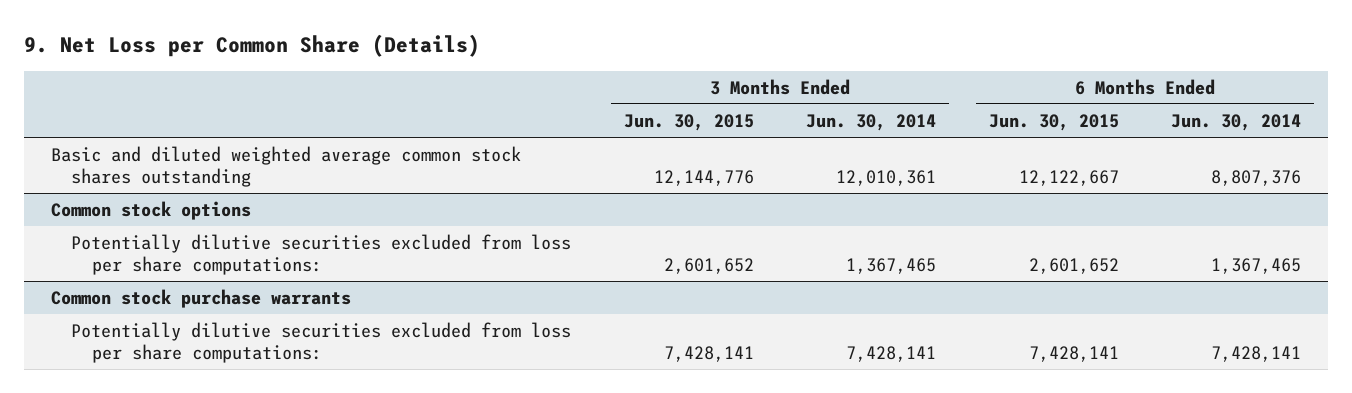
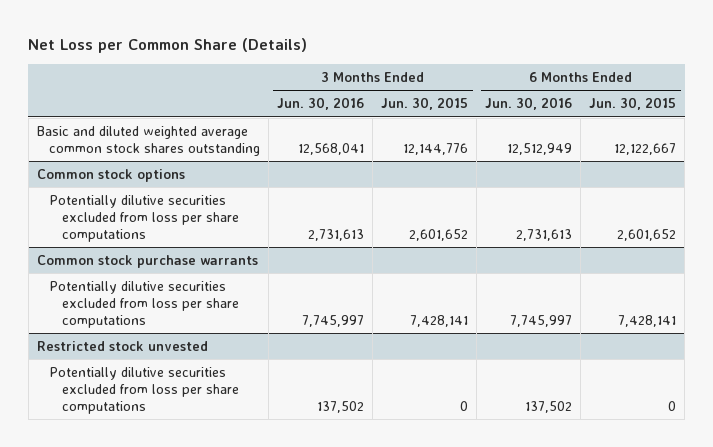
[24,34,481,58] 9. Net Loss per Common Share (Details) -> [28,38,308,54] Net Loss per Common Share (Details)
[806,113,937,131] Jun. 30, 2014 -> none
[1171,113,1302,131] Jun. 30, 2014 -> none
none -> [277,97,365,111] Jun. 30, 2016
none -> [485,97,573,111] Jun. 30, 2016
[71,233,572,276] Potentially dilutive securities excluded from loss per share computations: -> [49,194,240,243] Potentially dilutive securities excluded from loss per share computations
[71,321,572,364] Potentially dilutive securities excluded from loss per share computations: -> [49,280,240,329] Potentially dilutive securities excluded from loss per share computations
none -> [36,340,208,351] Restricted stock unvested
none -> [49,366,240,415] Potentially dilutive securities excluded from loss per share computations

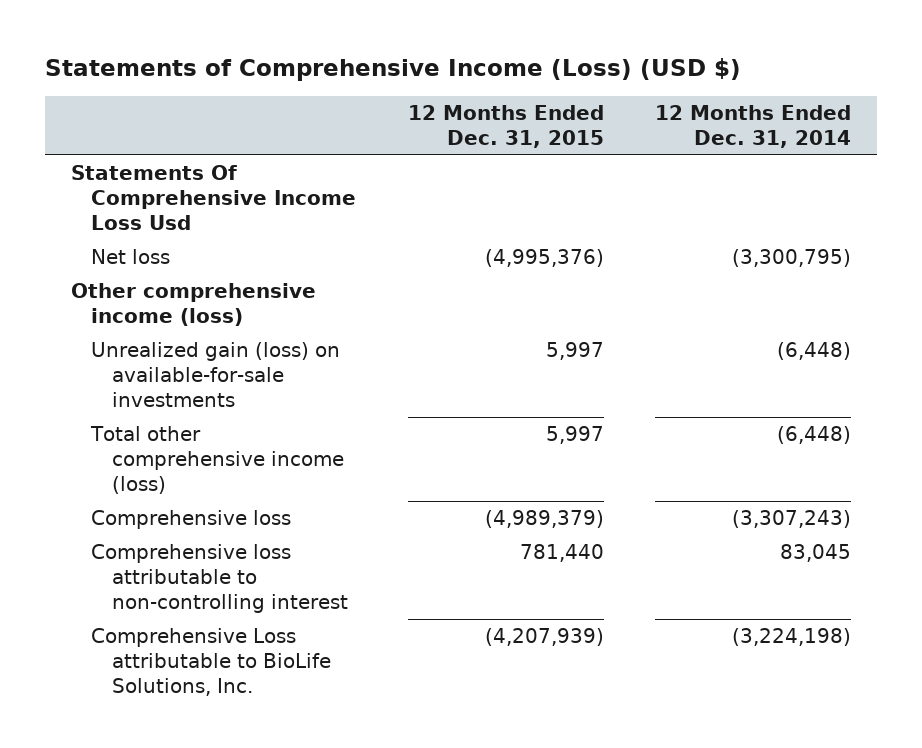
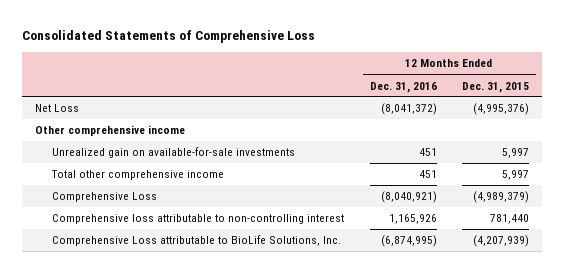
[45,57,742,81] Statements of Comprehensive Income (Loss) (USD $) -> [22,30,316,44] Consolidated Statements of Comprehensive Loss
[654,105,851,148] 12 Months Ended Dec. 31, 2014 -> none
none -> [369,81,437,93] Dec. 31, 2016
[70,165,357,231] Statements Of Comprehensive Income Loss Usd -> none
[91,249,171,265] Net loss -> [35,104,80,113] Net Loss
[70,283,316,327] Other comprehensive income (loss) -> [35,125,186,137] Other comprehensive income
[91,342,341,408] Unrealized gain (loss) on available-for-sale investments -> [52,147,296,159] Unrealized gain on available-for-sale investments
[90,426,344,495] Total other comprehensive income (loss) -> [51,170,225,181] Total other comprehensive income
[91,510,292,530] Comprehensive loss -> [52,192,158,203] Comprehensive Loss

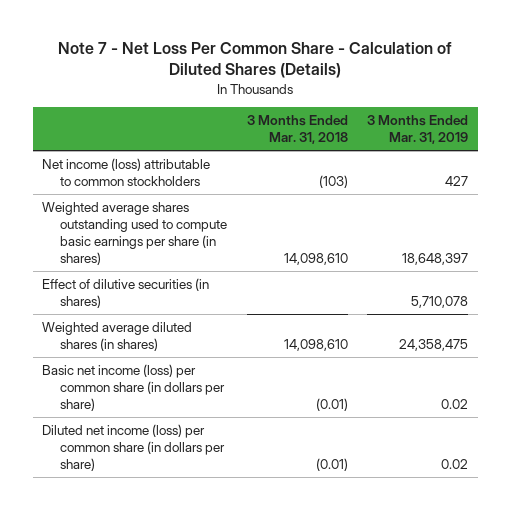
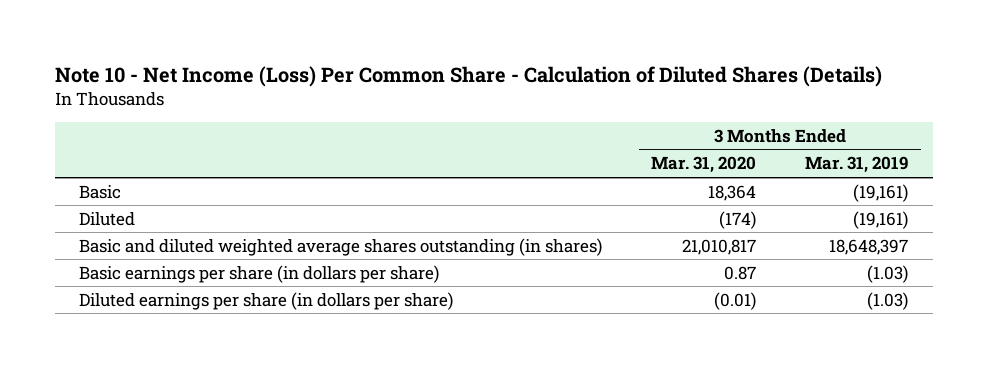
[58,41,453,79] Note 7 - Net Loss Per Common Share - Calculation of Diluted Shares (Details) -> [54,65,882,87] Note 10 - Net Income (Loss) Per Common Share - Calculation of Diluted Shares (Details)
[246,115,348,145] 3 Months Ended Mar. 31, 2018 -> none
none -> [651,156,757,174] Mar. 31, 2020
[42,157,211,186] Net income (loss) attributable to common stockholders -> none
[42,201,228,266] Weighted average shares outstanding used to compute basic earnings per share (in shares) -> none
[42,277,210,308] Effect of dilutive securities (in shares) -> none
none -> [79,184,122,199] Basic
none -> [79,211,136,226] Diluted
[42,321,193,351] Weighted average diluted shares (in shares) -> [79,237,603,256] Basic and diluted weighted average shares outstanding (in shares)
[399,338,469,351] 24,358,475 -> [829,238,909,255] 18,648,397
[42,363,226,412] Basic net income (loss) per common share (in dollars per share) -> [79,264,440,283] Basic earnings per share (in dollars per share)
[441,399,469,410] 0.02 -> [867,264,909,283] (1.03)
[42,423,226,472] Diluted net income (loss) per common share (in dollars per share) -> [79,291,454,310] Diluted earnings per share (in dollars per share)
[441,459,469,470] 0.02 -> [867,291,909,310] (1.03)

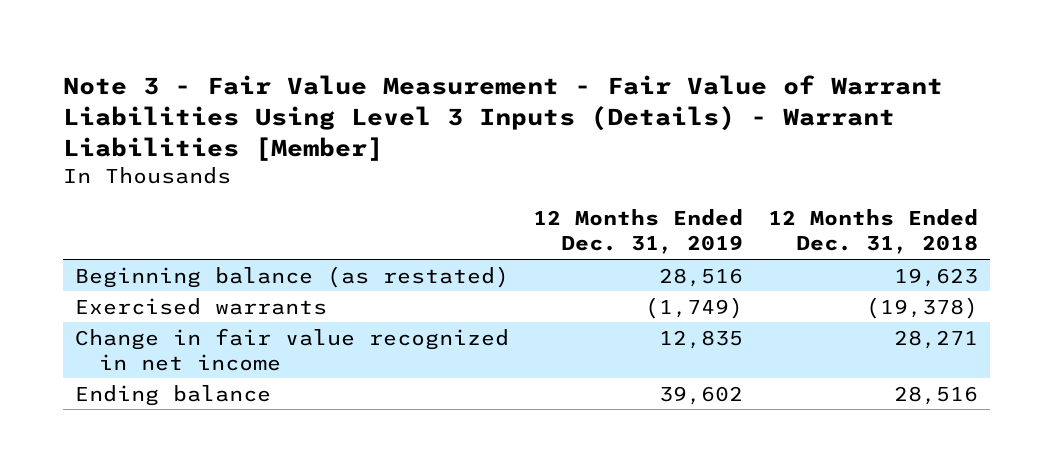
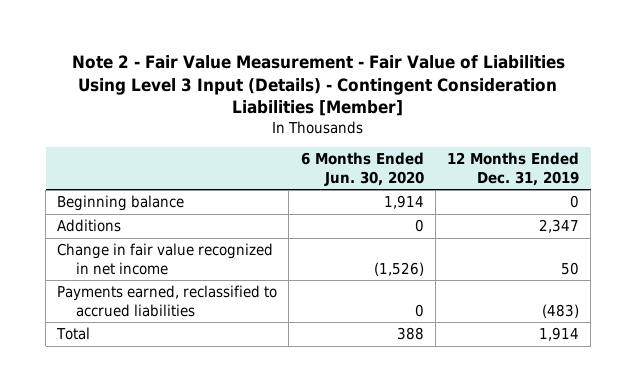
[63,74,944,161] Note 3 - Fair Value Measurement - Fair Value of Warrant Liabilities Using Level 3 Inputs (Details) - Warrant Liabilities [Member] -> [72,55,566,117] Note 2 - Fair Value Measurement - Fair Value of Liabilities Using Level 3 Input (Details) - Contingent Consideration Liabilities [Member]
[767,209,978,255] 12 Months Ended Dec. 31, 2018 -> none
none -> [300,152,424,186] 6 Months Ended Jun. 30, 2020
[75,297,328,315] Exercised warrants -> none
[75,384,272,406] Ending balance -> none
[75,265,510,288] Beginning balance (as restated) -> [57,195,185,212] Beginning balance
[659,267,744,287] 28,516 -> [570,195,580,209] 0
none -> [57,219,122,233] Additions
[659,329,744,349] 12,835 -> [561,261,580,275] 50
none -> [57,285,278,317] Payments earned, reclassified to accrued liabilities
none -> [56,327,91,341] Total

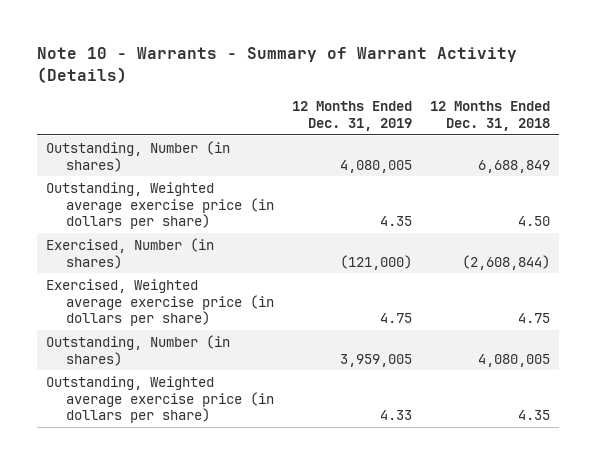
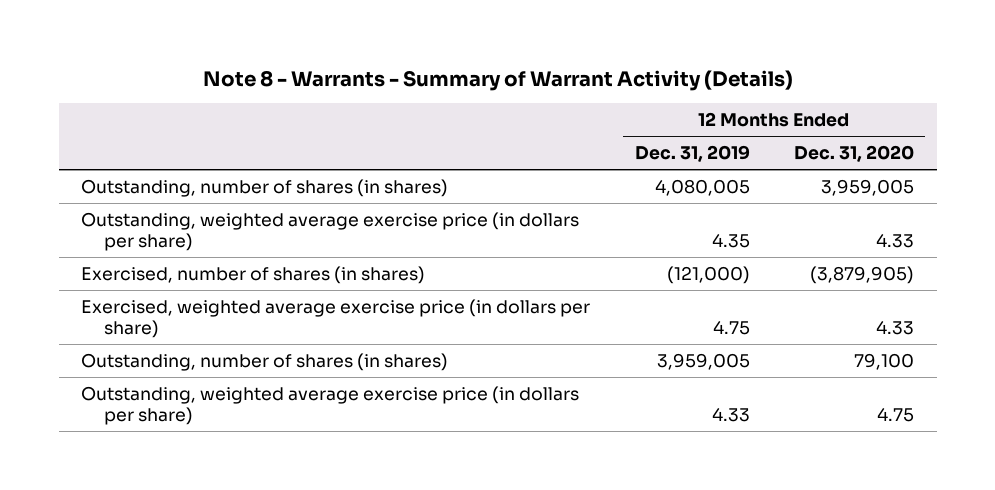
[36,46,517,83] Note 10 - Warrants - Summary of Warrant Activity (Details) -> [202,69,793,91] Note 8 - Warrants - Summary of Warrant Activity (Details)
[429,101,550,132] 12 Months Ended Dec. 31, 2018 -> none
none -> [794,144,915,162] Dec. 31, 2020
[45,140,230,172] Outstanding, Number (in shares) -> [80,178,448,197] Outstanding, number of shares (in shares)
[45,181,274,230] Outstanding, Weighted average exercise price (in dollars per share) -> [80,211,579,251] Outstanding, weighted average exercise price (in dollars per share)
[45,237,214,269] Exercised, Number (in shares) -> [80,265,425,284] Exercised, number of shares (in shares)
[45,278,274,327] Exercised, Weighted average exercise price (in dollars per share) -> [80,298,590,338] Exercised, weighted average exercise price (in dollars per share)
[45,334,230,366] Outstanding, Number (in shares) -> [80,352,448,371] Outstanding, number of shares (in shares)
[45,375,274,424] Outstanding, Weighted average exercise price (in dollars per share) -> [80,385,579,425] Outstanding, weighted average exercise price (in dollars per share)

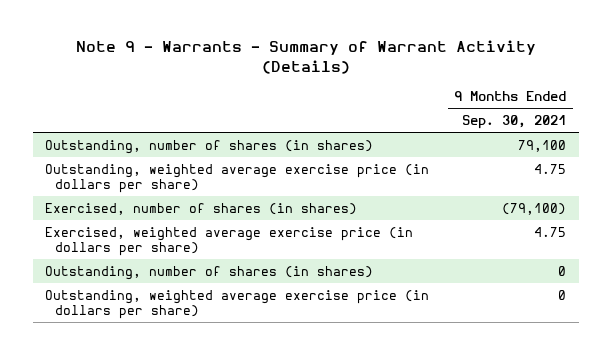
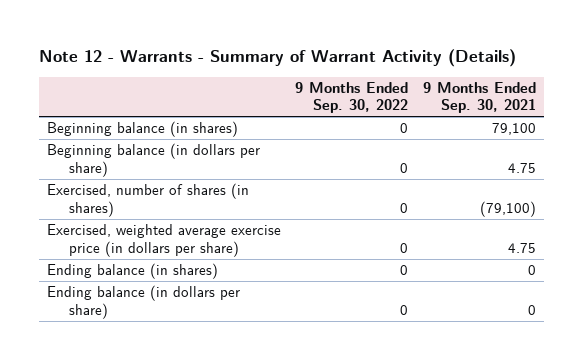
[75,40,536,74] Note 9 - Warrants - Summary of Warrant Activity (Details) -> [39,48,517,67] Note 12 - Warrants - Summary of Warrant Activity (Details)
none -> [295,81,409,114] 9 Months Ended Sep. 30, 2022
[45,139,374,154] Outstanding, number of shares (in shares) -> [46,121,238,138] Beginning balance (in shares)
[45,163,430,193] Outstanding, weighted average exercise price (in dollars per share) -> [46,143,260,177] Beginning balance (in dollars per share)
[45,265,374,280] Outstanding, number of shares (in shares) -> [46,263,218,280] Ending balance (in shares)
[45,289,430,319] Outstanding, weighted average exercise price (in dollars per share) -> [46,285,240,319] Ending balance (in dollars per share)

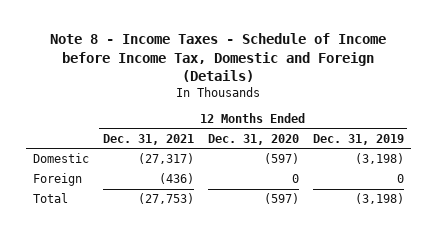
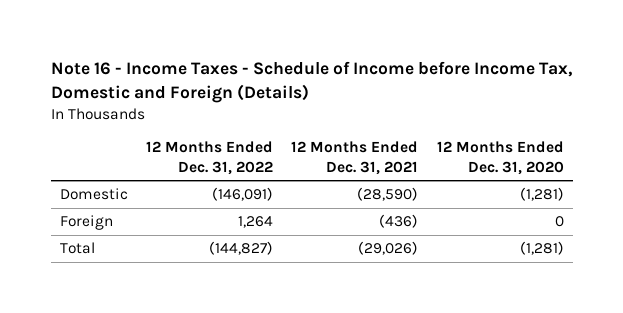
[50,33,387,83] Note 8 - Income Taxes - Schedule of Income before Income Tax, Domestic and Foreign (Details) -> [50,61,572,104] Note 16 - Income Taxes - Schedule of Income before Income Tax, Domestic and Foreign (Details)
[312,133,404,145] Dec. 31, 2019 -> none
none -> [146,141,274,175] 12 Months Ended Dec. 31, 2022
[137,153,194,165] (27,317) -> [357,187,419,202] (28,590)
[263,153,299,165] (597) -> [519,187,564,202] (1,281)
[137,193,194,205] (27,753) -> [358,241,419,256] (29,026)
[263,193,299,205] (597) -> [519,241,564,256] (1,281)

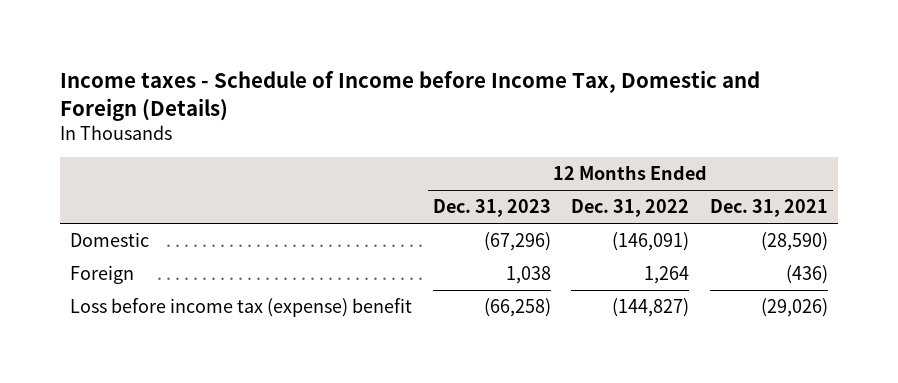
[50,61,572,104] Note 16 - Income Taxes - Schedule of Income before Income Tax, Domestic and Foreign (Details) -> [60,69,761,121] Income taxes - Schedule of Income before Income Tax, Domestic and Foreign (Details)
[436,141,564,175] 12 Months Ended Dec. 31, 2020 -> none
none -> [432,199,551,218] Dec. 31, 2023
[59,242,95,255] Total -> [70,297,413,317] Loss before income tax (expense) benefit

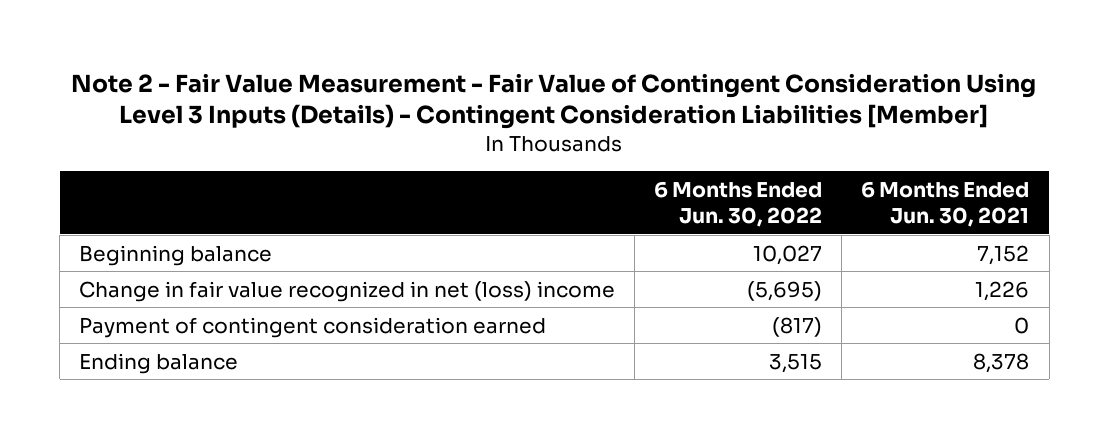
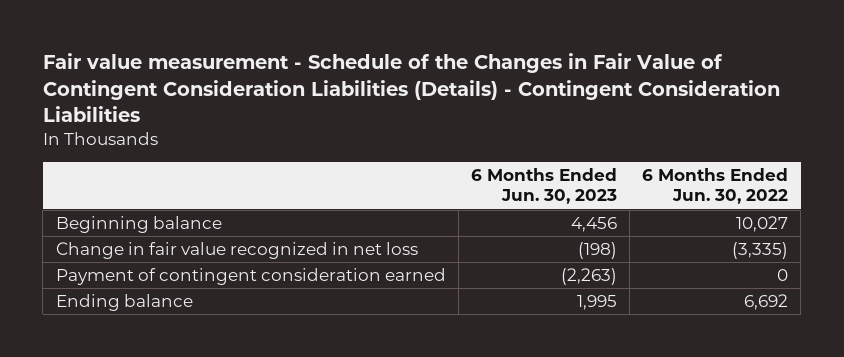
[71,72,1037,130] Note 2 - Fair Value Measurement - Fair Value of Contingent Consideration Using Level 3 Inputs (Details) - Contingent Consideration Liabilities [Member] -> [42,53,780,123] Fair value measurement - Schedule of the Changes in Fair Value of Contingent Consideration Liabilities (Details) - Contingent Consideration Liabilities
[861,180,1030,227] 6 Months Ended Jun. 30, 2021 -> none
none -> [470,168,617,205] 6 Months Ended Jun. 30, 2023
[79,280,616,302] Change in fair value recognized in net (loss) income -> [55,242,418,260] Change in fair value recognized in net loss
[747,280,823,301] (5,695) -> [732,242,789,260] (3,335)
[772,316,823,337] (817) -> [777,269,789,282] 0
[769,353,823,373] 3,515 -> [744,294,789,311] 6,692

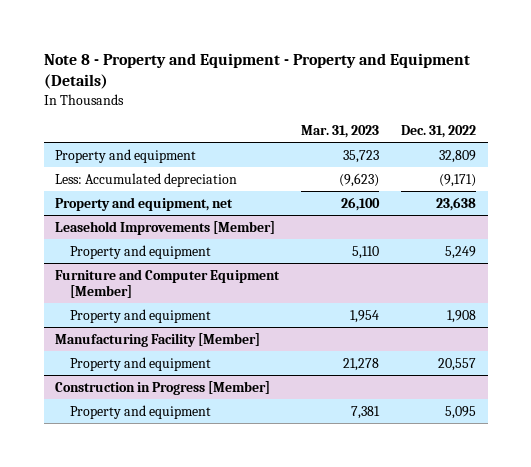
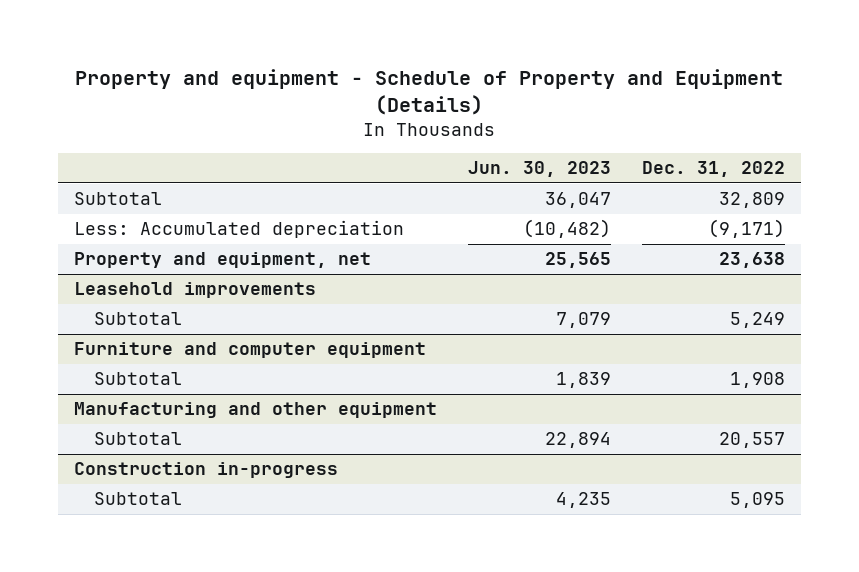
[43,52,470,90] Note 8 - Property and Equipment - Property and Equipment (Details) -> [75,69,784,116] Property and equipment - Schedule of Property and Equipment (Details)
[301,124,380,138] Mar. 31, 2023 -> none
none -> [467,161,611,178] Jun. 30, 2023
[54,148,196,163] Property and equipment -> [73,192,162,206] Subtotal
[54,220,275,235] Leasehold Improvements [Member] -> [73,282,316,299] Leasehold improvements
[69,244,211,259] Property and equipment -> [94,312,183,326] Subtotal
[54,268,280,298] Furniture and Computer Equipment [Member] -> [73,342,426,359] Furniture and computer equipment
[69,308,211,323] Property and equipment -> [94,372,183,386] Subtotal
[54,332,260,347] Manufacturing Facility [Member] -> [73,402,437,419] Manufacturing and other equipment
[69,356,211,371] Property and equipment -> [94,432,183,446] Subtotal
[54,380,270,395] Construction in Progress [Member] -> [73,462,338,479] Construction in-progress
[69,404,211,419] Property and equipment -> [94,492,183,506] Subtotal

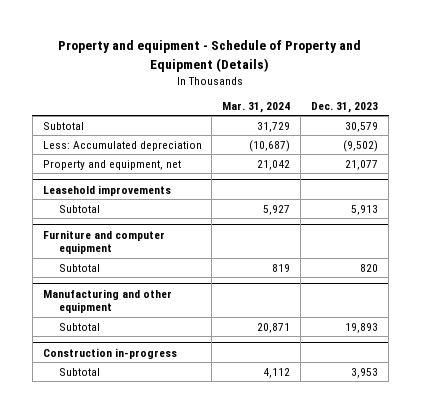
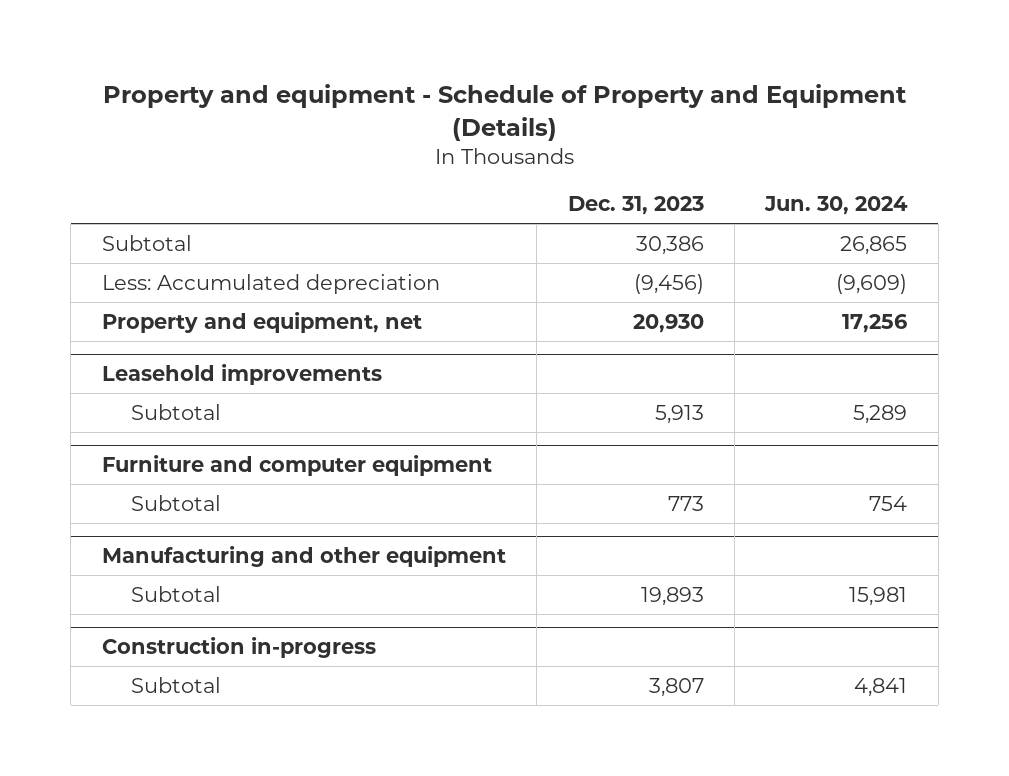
[222,101,291,113] Mar. 31, 2024 -> none
none -> [764,196,909,216] Jun. 30, 2024
[345,121,379,132] 30,579 -> [635,235,704,255] 30,386
[343,139,379,152] (9,502) -> [633,273,704,294] (9,456)
[345,159,379,170] 21,077 -> [632,313,704,333] 20,930
[360,263,379,272] 820 -> [667,495,704,511] 773
[351,367,379,378] 3,953 -> [648,677,704,697] 3,807

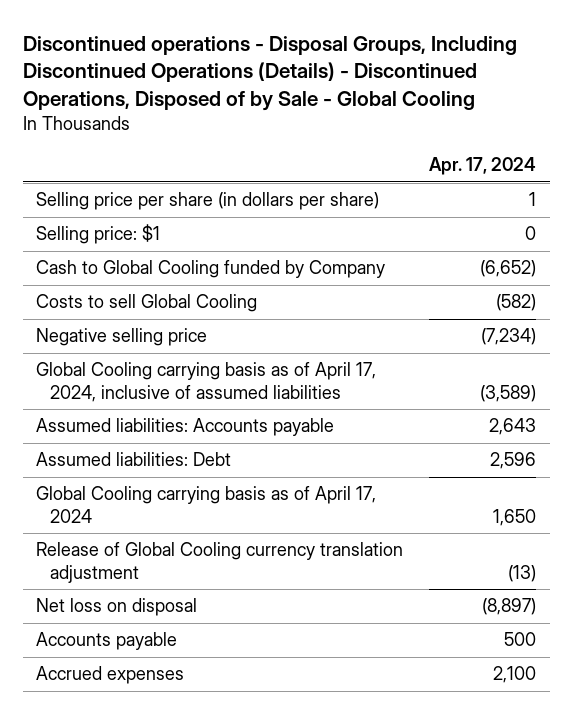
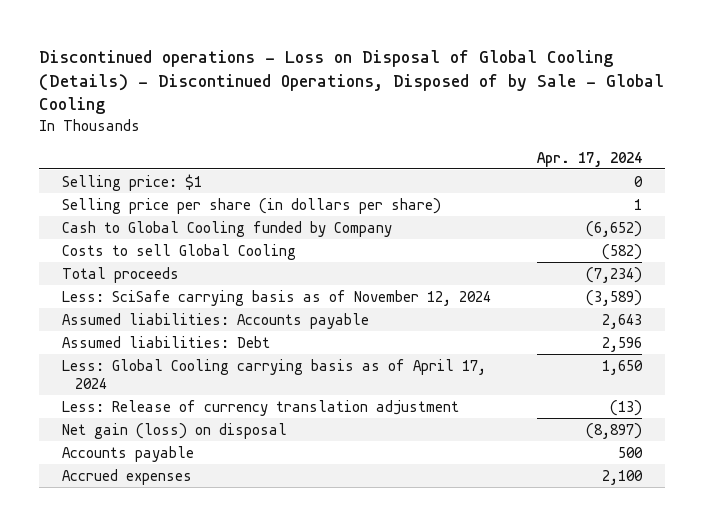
[22,35,517,112] Discontinued operations - Disposal Groups, Including Discontinued Operations (Details) - Discontinued Operations, Disposed of by Sale - Global Cooling -> [39,49,665,115] Discontinued operations - Loss on Disposal of Global Cooling (Details) - Discontinued Operations, Disposed of by Sale - Global Cooling
[36,192,380,211] Selling price per share (in dollars per share) -> [62,197,442,214] Selling price per share (in dollars per share)
[36,328,208,347] Negative selling price -> [62,266,180,283] Total proceeds
[36,362,377,402] Global Cooling carrying basis as of April 17, 2024, inclusive of assumed liabilities -> [62,289,492,306] Less: SciSafe carrying basis as of November 12, 2024
[36,486,377,523] Global Cooling carrying basis as of April 17, 2024 -> [62,358,487,389] Less: Global Cooling carrying basis as of April 17, 2024
[36,542,404,583] Release of Global Cooling currency translation adjustment -> [62,399,460,416] Less: Release of currency translation adjustment
[36,598,198,617] Net loss on disposal -> [62,422,288,439] Net gain (loss) on disposal

